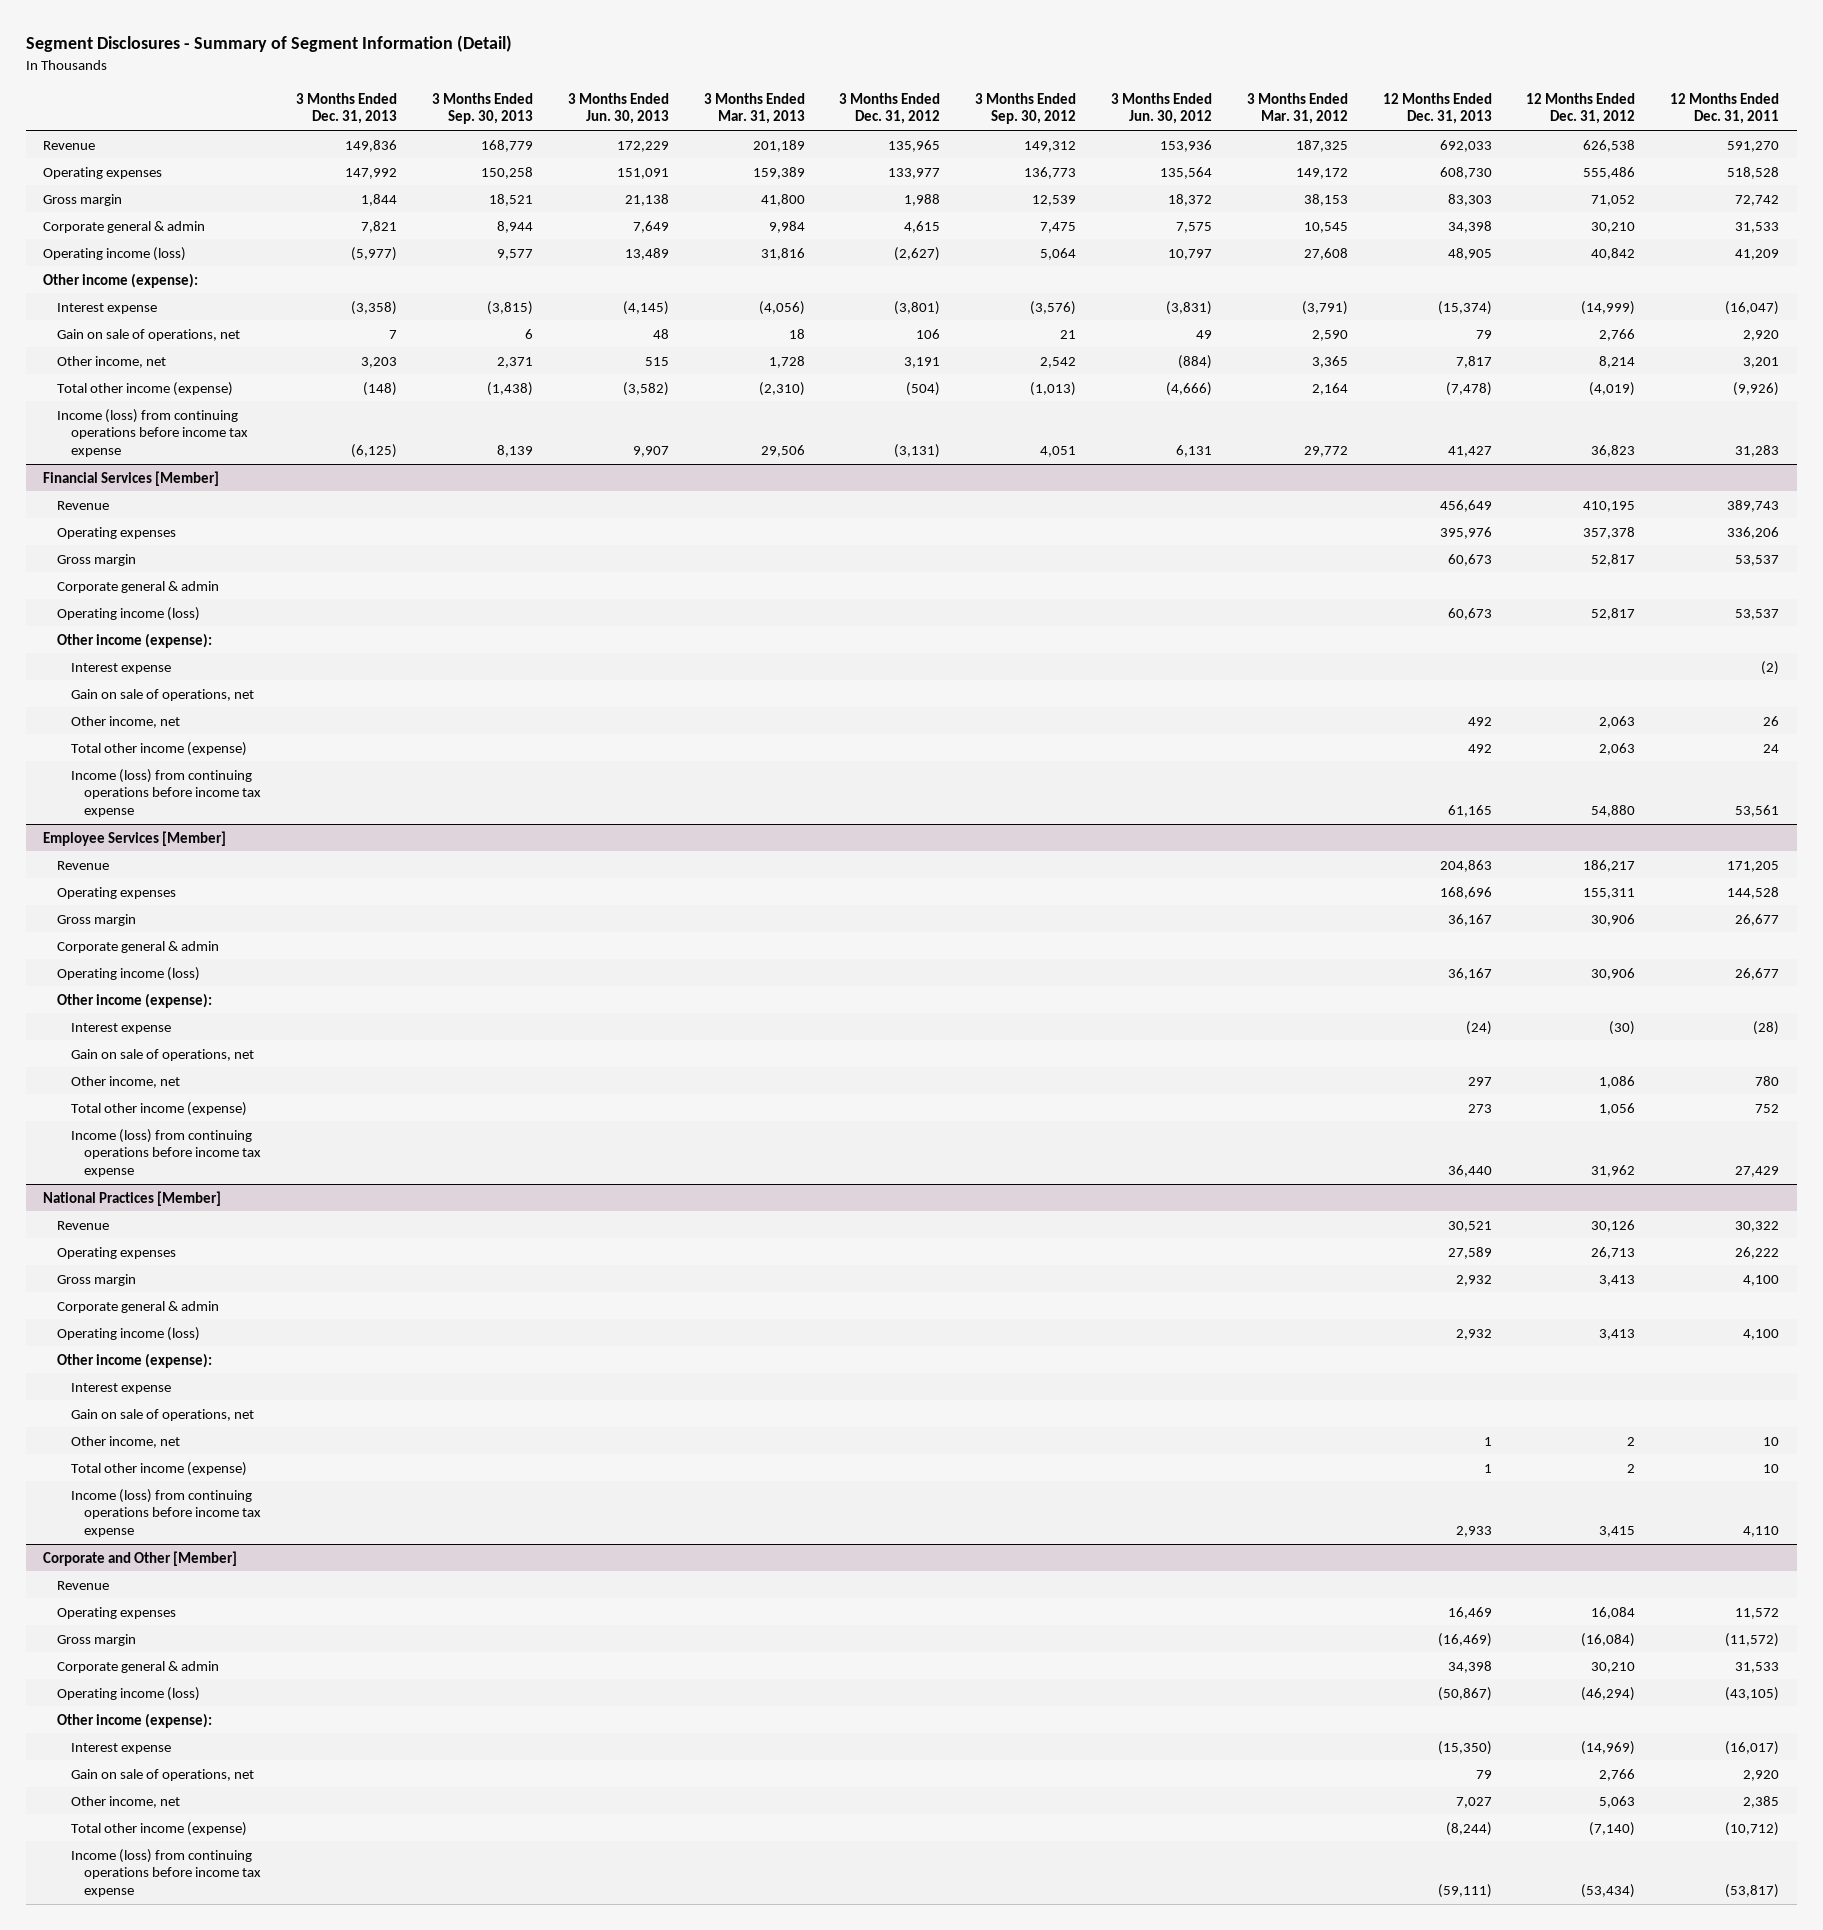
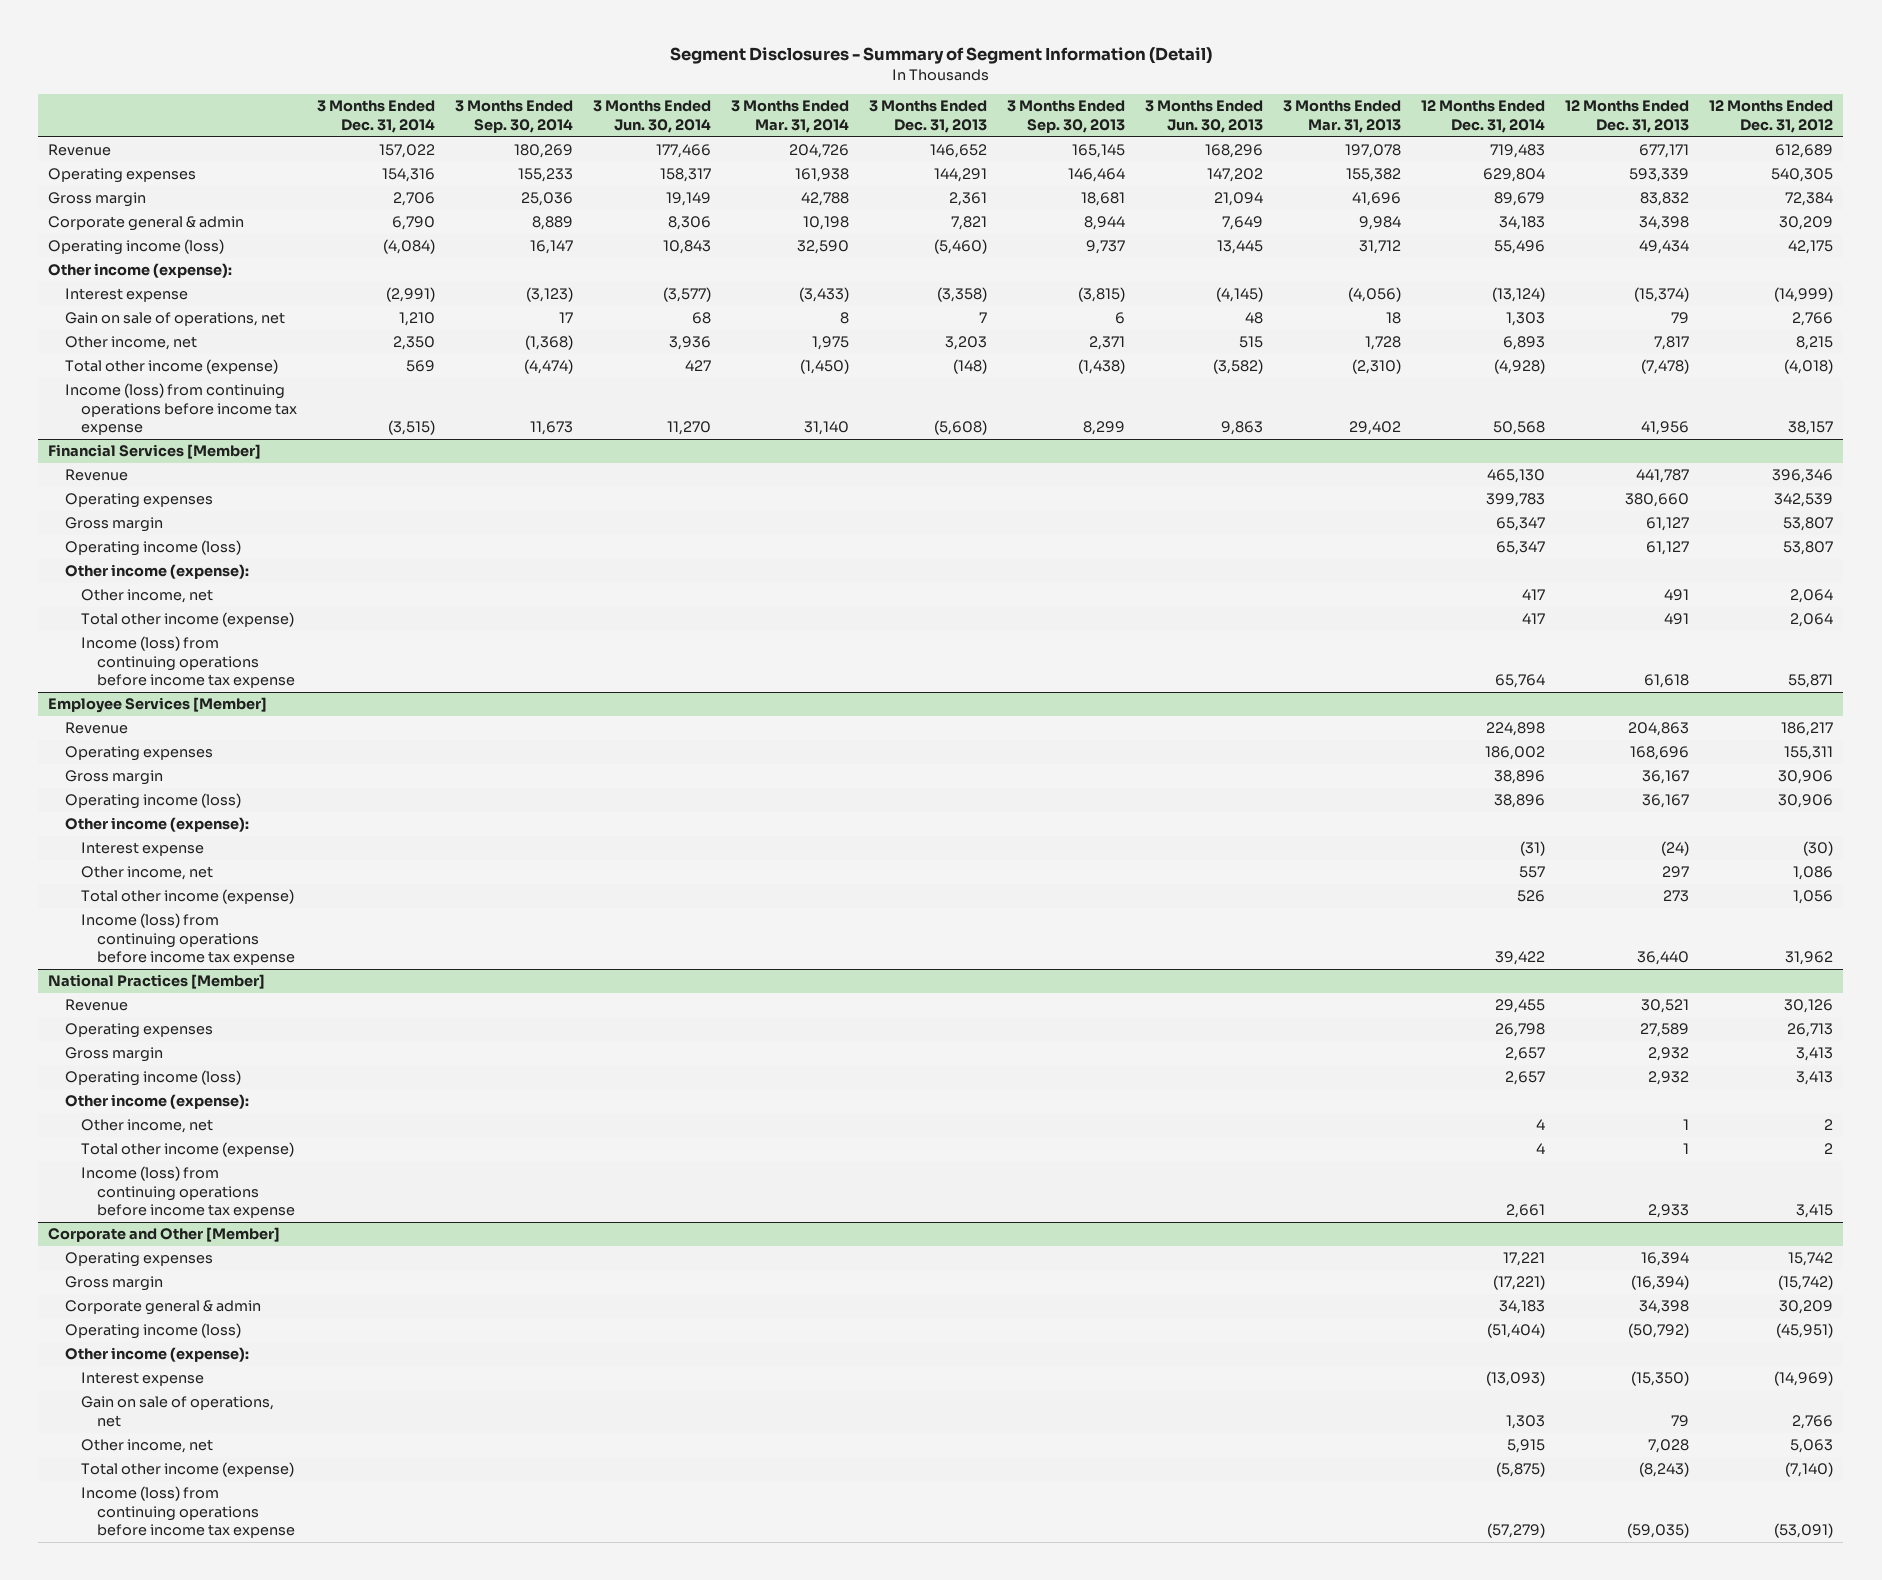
[839,92,941,125] 3 Months Ended Dec. 31, 2012 -> none
[975,92,1077,125] 3 Months Ended Sep. 30, 2012 -> none
[1110,92,1212,125] 3 Months Ended Jun. 30, 2012 -> none
[1246,92,1348,125] 3 Months Ended Mar. 31, 2012 -> none
[1670,92,1780,125] 12 Months Ended Dec. 31, 2011 -> none
none -> [316,100,435,133] 3 Months Ended Dec. 31, 2014
none -> [454,100,573,133] 3 Months Ended Sep. 30, 2014
none -> [592,100,711,133] 3 Months Ended Jun. 30, 2014
none -> [731,100,850,133] 3 Months Ended Mar. 31, 2014
none -> [1421,100,1546,133] 12 Months Ended Dec. 31, 2014
[345,139,398,152] 149,836 -> [930,144,988,159] 146,652
[480,139,533,152] 168,779 -> [1072,144,1126,159] 165,145
[616,140,669,152] 172,229 -> [1205,144,1264,159] 168,296
[752,139,805,152] 201,189 -> [1345,144,1402,159] 197,078
[1439,139,1492,152] 692,033 -> [1639,144,1690,159] 677,171
[1583,139,1636,152] 626,538 -> [1775,144,1834,159] 612,689
[345,167,398,179] 147,992 -> [934,168,988,183] 144,291
[480,166,533,179] 150,258 -> [1068,168,1126,183] 146,464
[616,167,669,179] 151,091 -> [1207,168,1264,183] 147,202
[752,166,805,179] 159,389 -> [1346,168,1402,183] 155,382
[1439,166,1492,179] 608,730 -> [1629,168,1690,183] 593,339
[1583,166,1636,179] 555,486 -> [1771,168,1834,183] 540,305
[361,193,398,206] 1,844 -> [949,192,988,207] 2,361
[488,193,533,206] 18,521 -> [1081,192,1126,207] 18,681
[624,193,669,206] 21,138 -> [1214,192,1264,207] 21,094
[760,193,805,206] 41,800 -> [1352,192,1402,207] 41,696
[1447,193,1492,206] 83,303 -> [1640,192,1690,207] 83,832
[1591,194,1636,206] 71,052 -> [1785,192,1834,207] 72,384
[1591,221,1636,233] 30,210 -> [1779,216,1834,231] 30,209
[351,246,398,261] (5,977) -> [934,239,988,255] (5,460)
[496,248,533,260] 9,577 -> [1086,240,1126,255] 9,737
[624,247,669,260] 13,489 -> [1217,240,1264,255] 13,445
[760,247,805,260] 31,816 -> [1359,240,1402,255] 31,712
[1447,247,1492,260] 48,905 -> [1639,240,1690,255] 49,434
[1591,247,1636,260] 40,842 -> [1788,240,1834,255] 42,175
[1599,355,1636,368] 8,214 -> [1796,336,1834,351] 8,215
[1589,381,1636,396] (4,019) -> [1784,359,1834,375] (4,018)
[351,444,398,459] (6,125) -> [934,419,988,435] (5,608)
[496,445,533,458] 8,139 -> [1083,420,1126,435] 8,299
[632,446,669,458] 9,907 -> [1221,420,1264,435] 9,863
[760,445,805,458] 29,506 -> [1349,420,1402,435] 29,402
[1447,446,1492,458] 41,427 -> [1641,420,1690,435] 41,956
[1591,445,1636,458] 36,823 -> [1788,420,1834,435] 38,157
[56,580,219,593] Corporate general & admin -> none
[1439,499,1492,512] 456,649 -> [1636,469,1690,484] 441,787
[1583,500,1636,512] 410,195 -> [1772,469,1834,484] 396,346
[1439,526,1492,539] 395,976 -> [1625,493,1690,508] 380,660
[1583,526,1636,539] 357,378 -> [1774,493,1834,508] 342,539
[1447,553,1492,566] 60,673 -> [1646,517,1690,532] 61,127
[1591,553,1636,566] 52,817 -> [1783,517,1834,532] 53,807
[1447,607,1492,620] 60,673 -> [1646,541,1690,556] 61,127
[1591,607,1636,620] 52,817 -> [1783,541,1834,556] 53,807
[70,662,171,674] Interest expense -> none
[70,688,254,701] Gain on sale of operations, net -> none
[1467,716,1492,726] 492 -> [1664,589,1690,602] 491
[1599,715,1636,728] 2,063 -> [1790,589,1834,604] 2,064
[1467,743,1492,753] 492 -> [1664,613,1690,626] 491
[1599,742,1636,755] 2,063 -> [1790,613,1834,628] 2,064
[1447,805,1492,818] 61,165 -> [1644,673,1690,688] 61,618
[1591,805,1636,818] 54,880 -> [1788,673,1834,688] 55,871
[56,940,219,953] Corporate general & admin -> none
[70,1048,254,1061] Gain on sale of operations, net -> none
[56,1300,219,1313] Corporate general & admin -> none
[70,1382,171,1394] Interest expense -> none
[70,1408,254,1421] Gain on sale of operations, net -> none
[56,1580,109,1590] Revenue -> none
[1447,1606,1492,1619] 16,469 -> [1641,1252,1690,1267] 16,394
[1591,1606,1636,1619] 16,084 -> [1788,1252,1834,1267] 15,742
[1437,1632,1492,1647] (16,469) -> [1631,1275,1690,1291] (16,394)
[1581,1632,1636,1647] (16,084) -> [1778,1275,1834,1291] (15,742)
[1591,1661,1636,1673] 30,210 -> [1779,1300,1834,1315] 30,209
[1437,1686,1492,1701] (50,867) -> [1628,1323,1690,1339] (50,792)
[1581,1686,1636,1701] (46,294) -> [1776,1323,1834,1339] (45,951)
[1455,1796,1492,1808] 7,027 -> [1648,1439,1690,1454] 7,028
[1445,1821,1492,1836] (8,244) -> [1639,1462,1690,1478] (8,243)
[1437,1884,1492,1899] (59,111) -> [1627,1522,1690,1538] (59,035)
[1581,1884,1636,1899] (53,434) -> [1774,1522,1834,1538] (53,091)

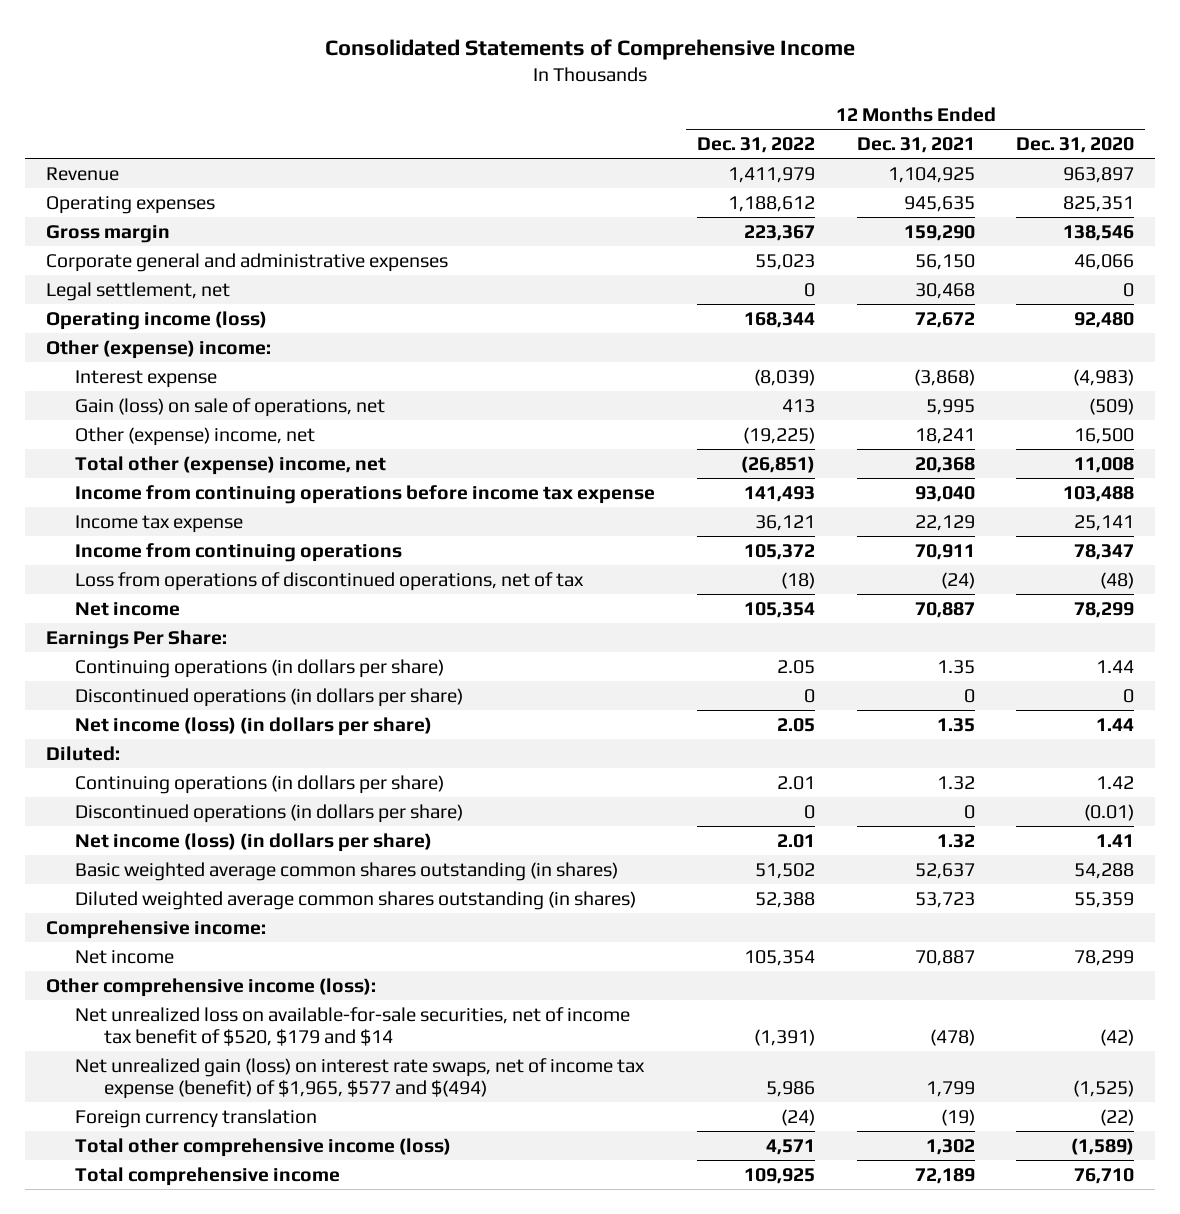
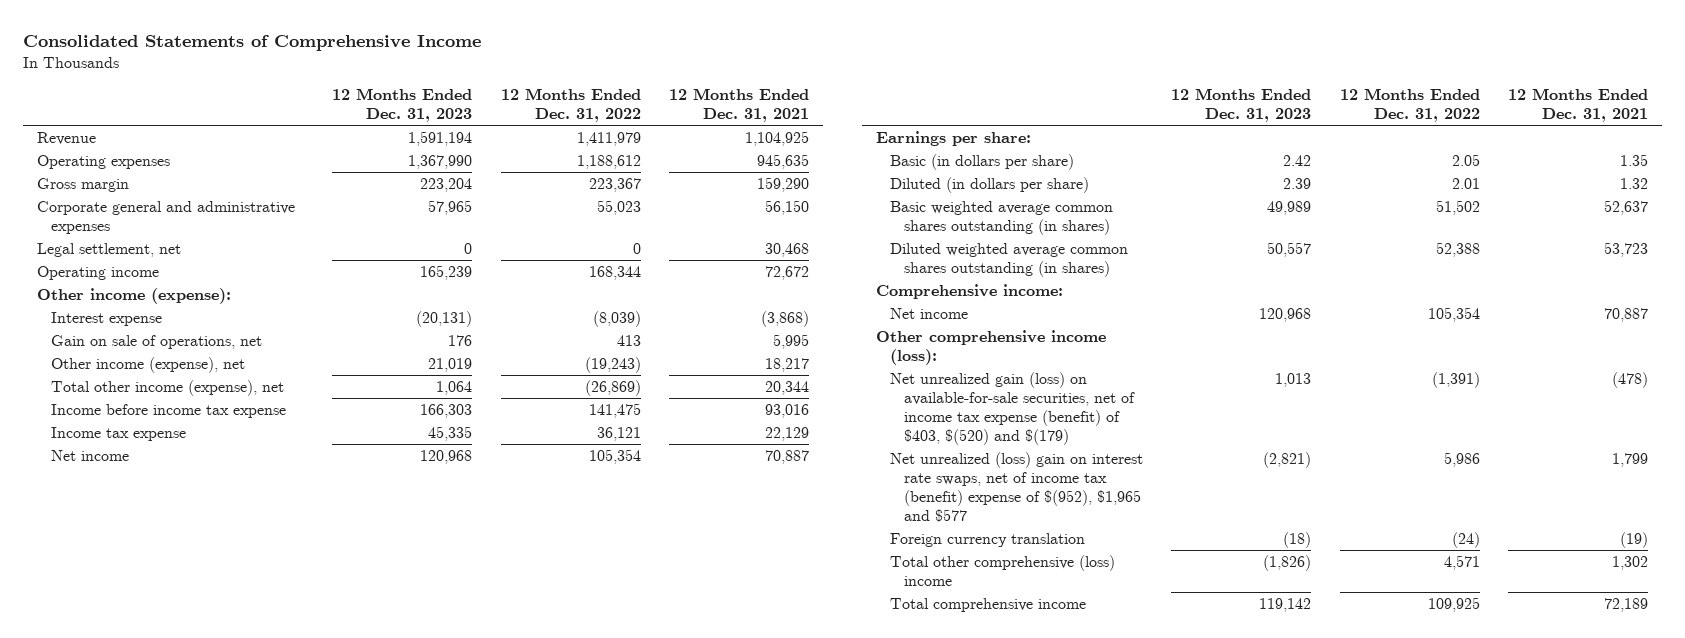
[1016,136,1135,153] Dec. 31, 2020 -> none
none -> [332,87,473,122] 12 Months Ended Dec. 31, 2023
[45,310,267,330] Operating income (loss) -> [36,265,159,280] Operating income
[45,339,271,359] Other (expense) income: -> [36,287,231,304] Other income (expense):
[75,397,386,417] Gain (loss) on sale of operations, net -> [50,334,262,349] Gain on sale of operations, net
[75,426,316,446] Other (expense) income, net -> [50,356,245,373] Other income (expense), net
[742,426,815,444] (19,225) -> [584,356,641,373] (19,243)
[914,427,975,444] 18,241 -> [764,357,809,372] 18,217
[75,455,387,475] Total other (expense) income, net -> [50,379,284,396] Total other income (expense), net
[740,455,815,473] (26,851) -> [584,379,641,396] (26,869)
[914,456,975,473] 20,368 -> [764,380,809,395] 20,344
[75,484,656,504] Income from continuing operations before income tax expense -> [50,403,286,418] Income before income tax expense
[743,485,815,502] 141,493 -> [588,402,641,418] 141,475
[914,485,975,502] 93,040 -> [764,403,809,418] 93,016
[75,542,403,562] Income from continuing operations -> none
[75,571,585,591] Loss from operations of discontinued operations, net of tax -> none
[75,658,445,678] Continuing operations (in dollars per share) -> none
[75,687,464,707] Discontinued operations (in dollars per share) -> none
[45,745,120,761] Diluted: -> none
[75,774,445,794] Continuing operations (in dollars per share) -> none
[75,803,464,823] Discontinued operations (in dollars per share) -> none
[45,629,227,649] Earnings Per Share: -> [876,130,1032,146] Earnings per share:
[75,716,433,736] Net income (loss) (in dollars per share) -> [890,153,1075,170] Basic (in dollars per share)
[75,832,433,852] Net income (loss) (in dollars per share) -> [890,176,1090,193] Diluted (in dollars per share)
[75,1006,631,1047] Net unrealized loss on available-for-sale securities, net of income tax benefit of $520, $179 and $14 -> [890,371,1136,445] Net unrealized gain (loss) on available-for-sale securities, net of income tax expense (benefit) of $403, $(520) and $(179)
[75,1057,646,1100] Net unrealized gain (loss) on interest rate swaps, net of income tax expense (benefit) of $1,965, $577 and $(494) -> [890,451,1144,522] Net unrealized (loss) gain on interest rate swaps, net of income tax (benefit) expense of $(952), $1,965 and $577
[75,1137,452,1157] Total other comprehensive income (loss) -> [890,554,1116,586] Total other comprehensive (loss) income

